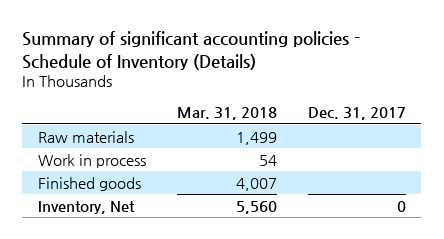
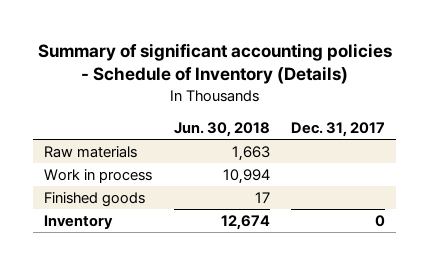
[176,106,277,120] Mar. 31, 2018 -> none
none -> [173,121,270,137] Jun. 30, 2018
[37,200,135,214] Inventory, Net -> [44,215,114,230] Inventory

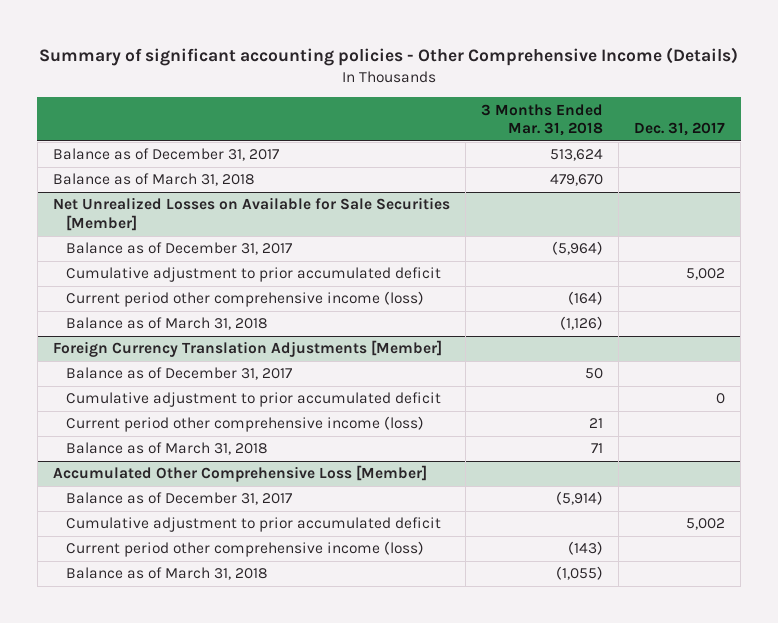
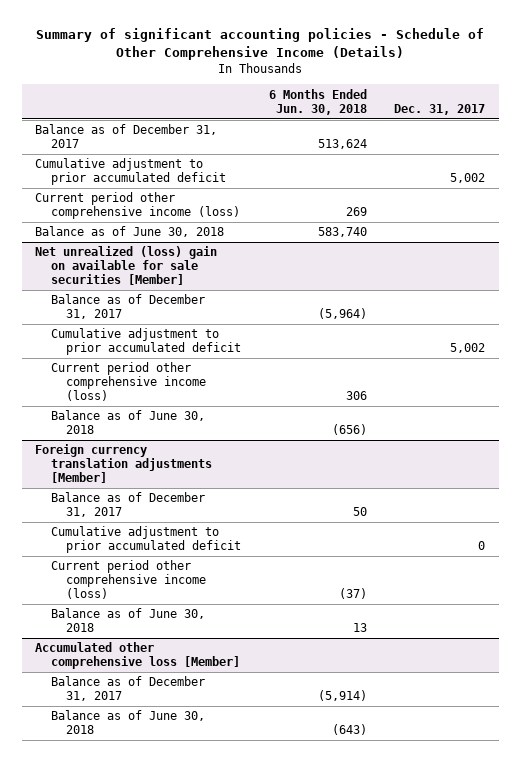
[38,47,738,67] Summary of significant accounting policies - Other Comprehensive Income (Details) -> [36,28,485,61] Summary of significant accounting policies - Schedule of Other Comprehensive Income (Details)
[480,103,603,137] 3 Months Ended Mar. 31, 2018 -> none
none -> [268,88,367,115] 6 Months Ended Jun. 30, 2018
none -> [35,158,226,186] Cumulative adjustment to prior accumulated deficit
none -> [35,192,240,220] Current period other comprehensive income (loss)
[52,173,255,187] Balance as of March 31, 2018 -> [35,226,225,238] Balance as of June 30, 2018
[52,197,450,231] Net Unrealized Losses on Available for Sale Securities [Member] -> [35,246,218,286] Net unrealized (loss) gain on available for sale securities [Member]
[66,317,269,331] Balance as of March 31, 2018 -> [50,410,205,435] Balance as of June 30, 2018
[52,340,442,358] Foreign Currency Translation Adjustments [Member] -> [35,444,212,484] Foreign currency translation adjustments [Member]
[66,442,269,456] Balance as of March 31, 2018 -> [50,608,205,633] Balance as of June 30, 2018
[52,465,427,483] Accumulated Other Comprehensive Loss [Member] -> [35,642,240,670] Accumulated other comprehensive loss [Member]
[66,517,442,533] Cumulative adjustment to prior accumulated deficit -> none
[66,541,425,558] Current period other comprehensive income (loss) -> none
[66,567,269,581] Balance as of March 31, 2018 -> [50,710,205,735] Balance as of June 30, 2018

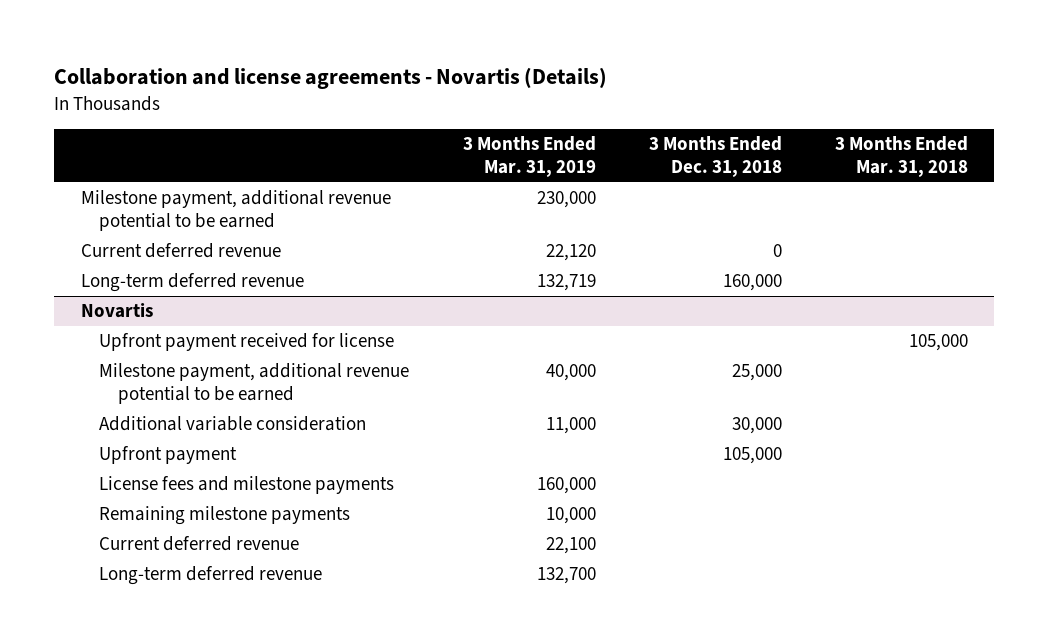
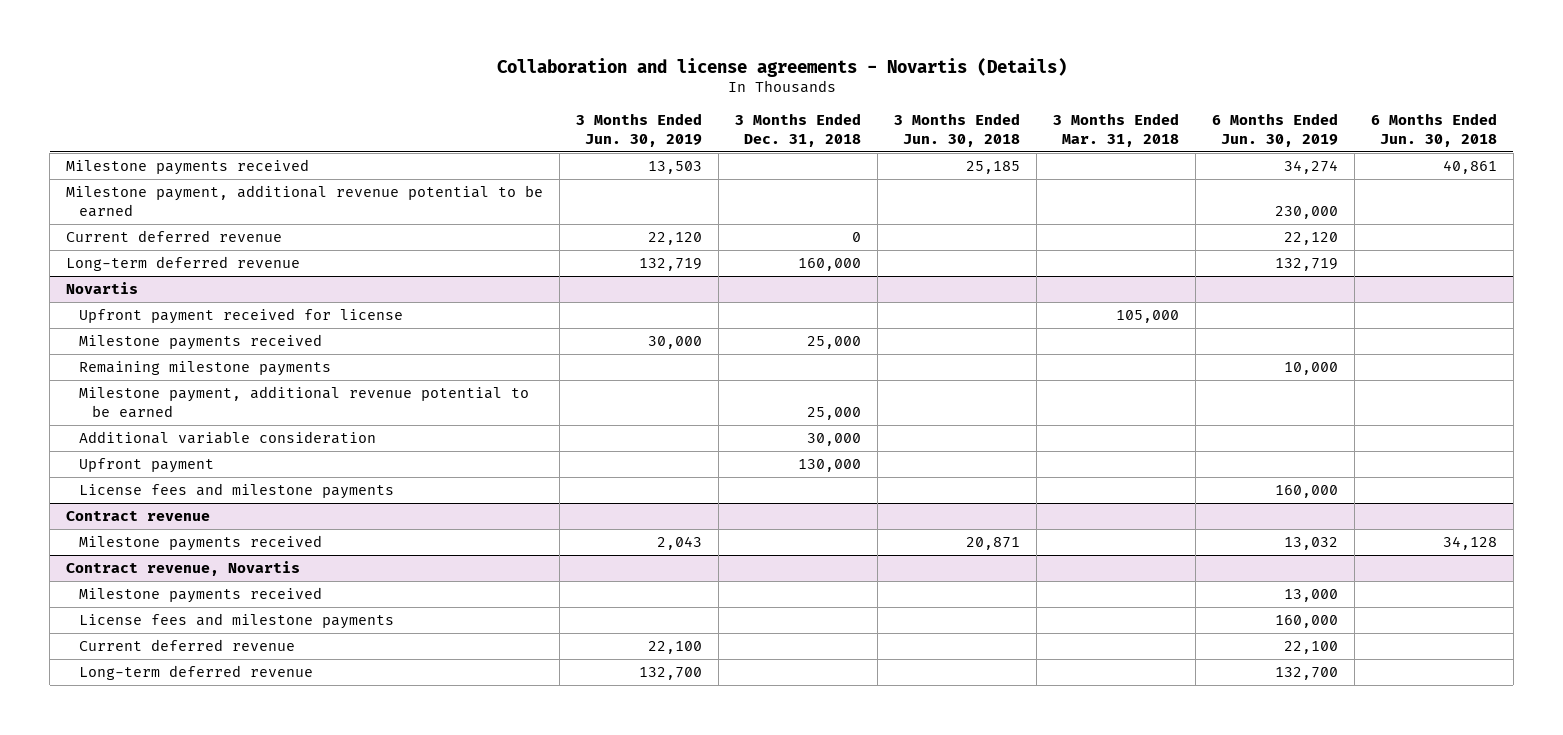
[462,136,596,177] 3 Months Ended Mar. 31, 2019 -> none
none -> [576,113,703,147] 3 Months Ended Jun. 30, 2019
none -> [894,113,1021,147] 3 Months Ended Jun. 30, 2018
none -> [1211,113,1338,147] 6 Months Ended Jun. 30, 2019
none -> [1370,113,1497,147] 6 Months Ended Jun. 30, 2018
none -> [66,159,310,176] Milestone payments received
none -> [79,334,323,351] Milestone payments received
[99,506,351,526] Remaining milestone payments -> [79,361,332,377] Remaining milestone payments
[722,447,782,465] 105,000 -> [798,459,862,473] 130,000
[99,536,300,552] Current deferred revenue -> none
[99,566,323,586] Long-term deferred revenue -> none
none -> [66,511,211,522] Contract revenue
none -> [79,535,323,552] Milestone payments received
none -> [66,561,301,577] Contract revenue, Novartis
none -> [79,587,323,604] Milestone payments received
none -> [79,613,395,630] License fees and milestone payments
none -> [79,639,296,652] Current deferred revenue
none -> [79,665,314,681] Long-term deferred revenue

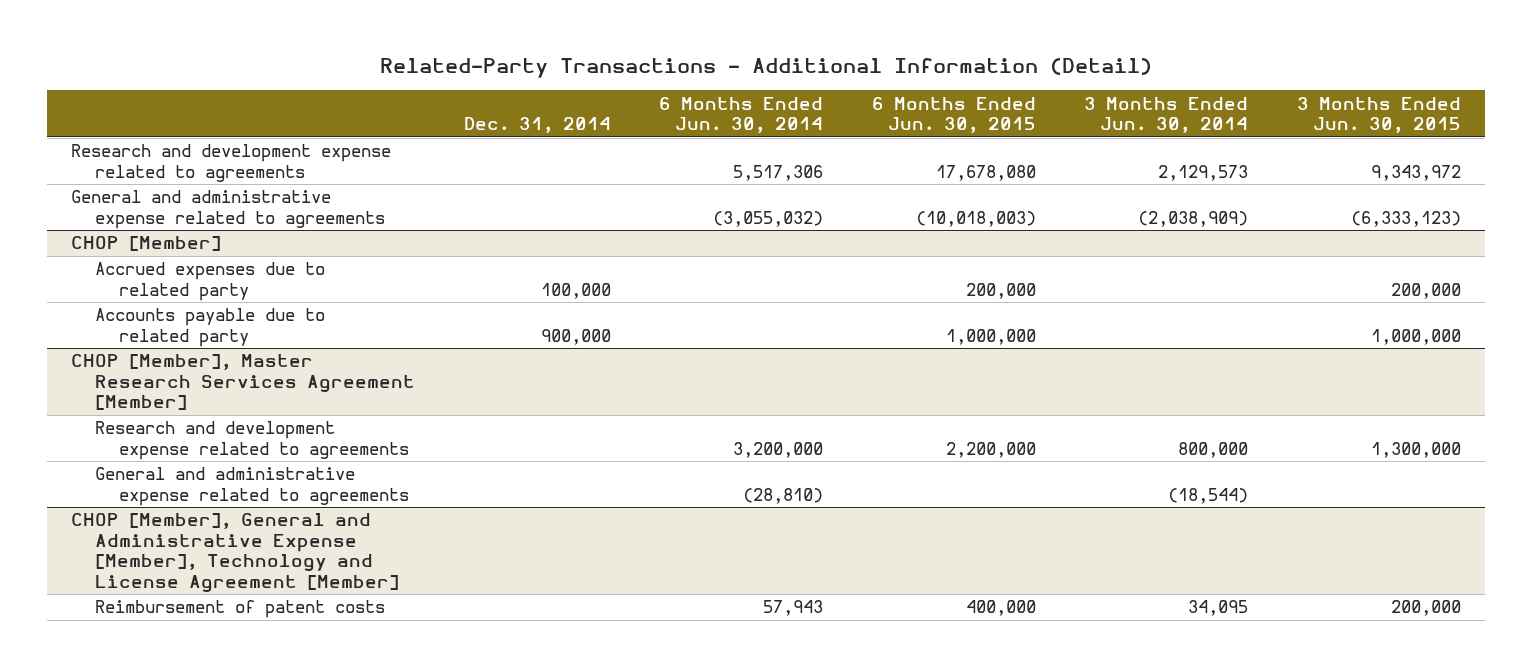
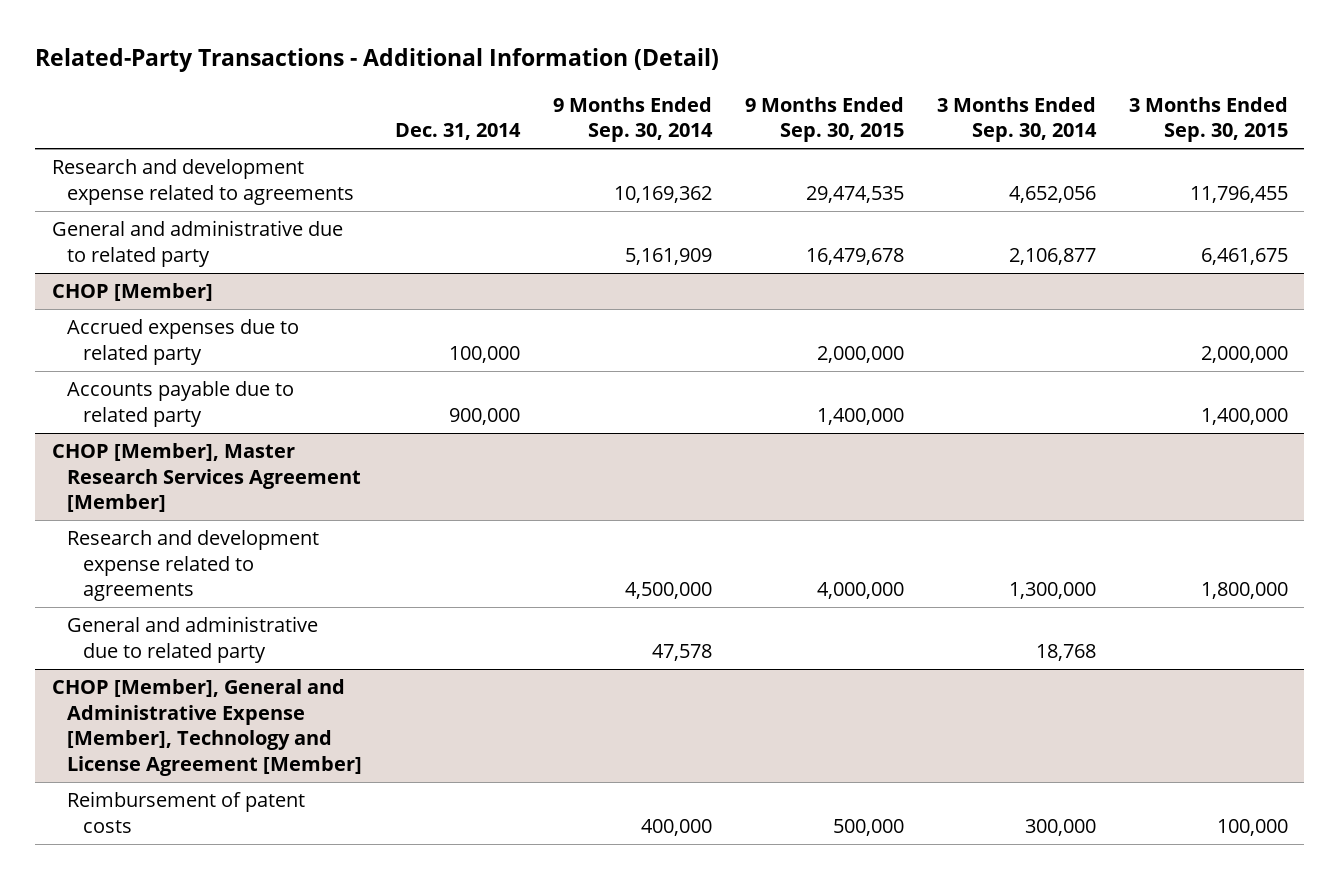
[659,96,824,134] 6 Months Ended Jun. 30, 2014 -> none
[871,96,1036,134] 6 Months Ended Jun. 30, 2015 -> none
[1084,96,1249,134] 3 Months Ended Jun. 30, 2014 -> none
[1297,96,1462,134] 3 Months Ended Jun. 30, 2015 -> none
none -> [552,96,713,143] 9 Months Ended Sep. 30, 2014
none -> [744,96,904,143] 9 Months Ended Sep. 30, 2015
none -> [936,96,1097,143] 3 Months Ended Sep. 30, 2014
none -> [1128,96,1288,143] 3 Months Ended Sep. 30, 2015
[70,190,386,229] General and administrative expense related to agreements -> [51,220,343,267] General and administrative due to related party
[95,467,410,506] General and administrative expense related to agreements -> [67,616,319,663] General and administrative due to related party

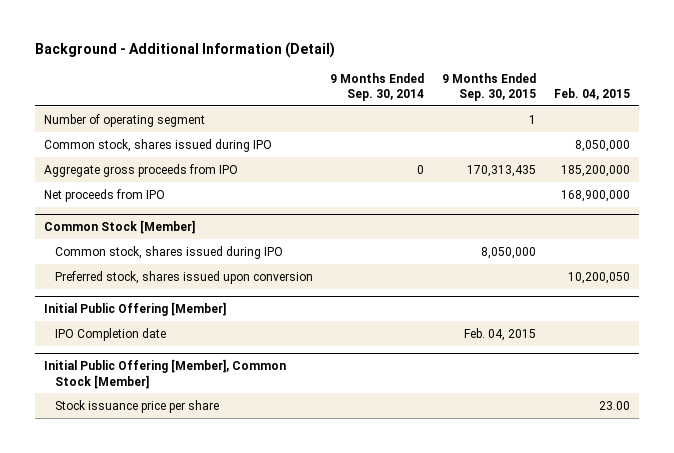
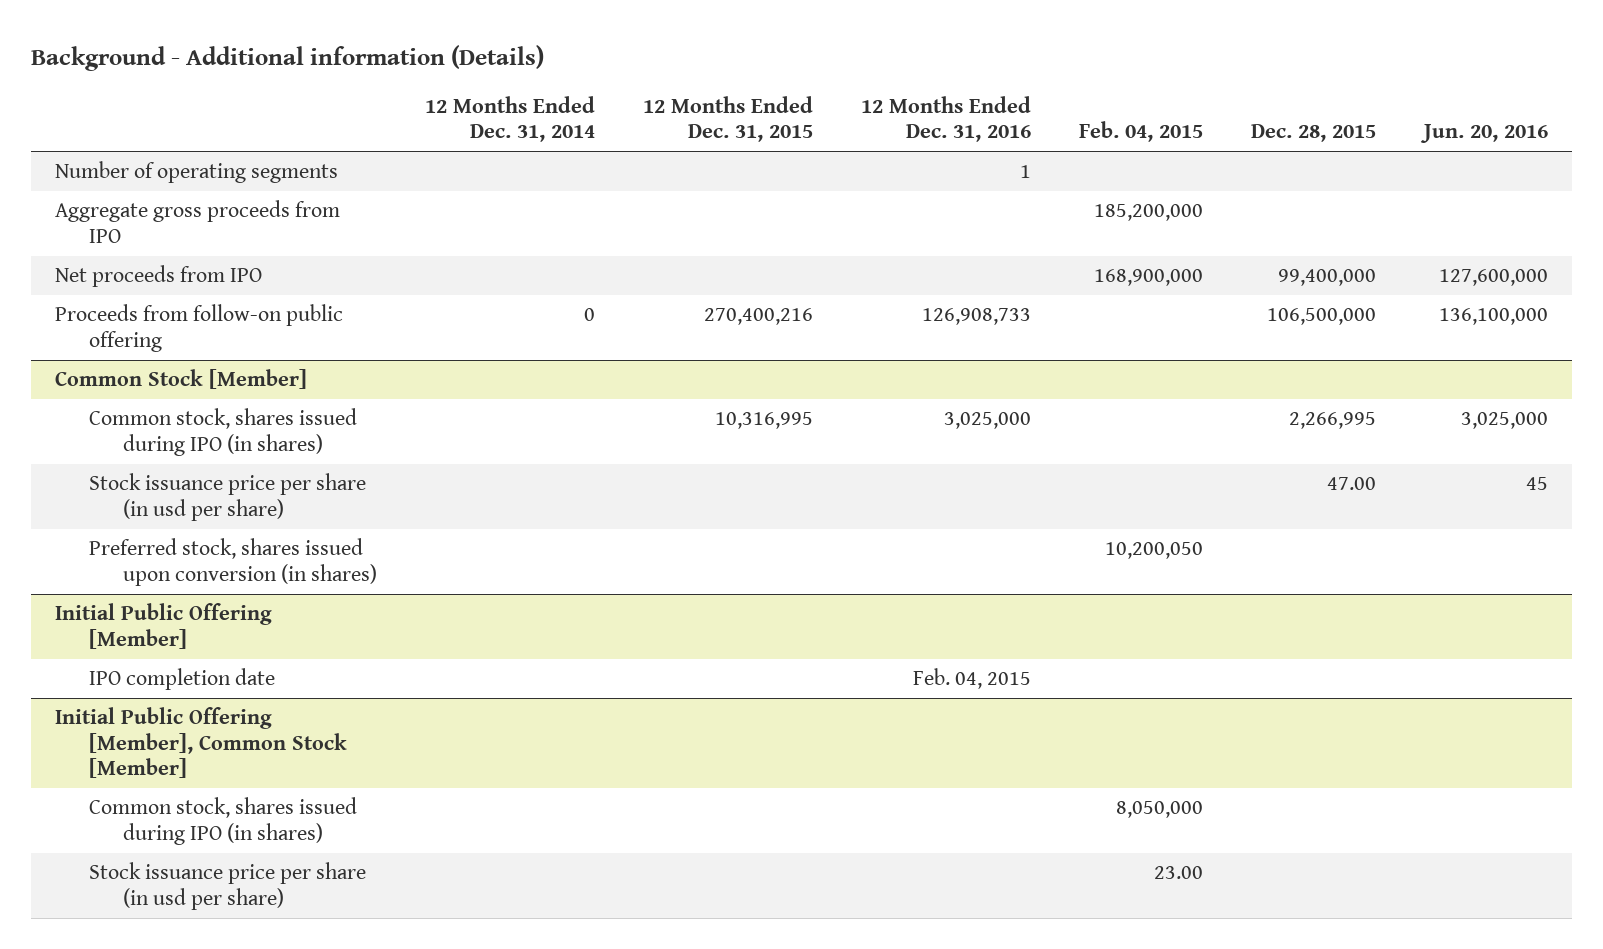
[35,42,336,59] Background - Additional Information (Detail) -> [31,44,545,71] Background - Additional information (Details)
[330,72,425,102] 9 Months Ended Sep. 30, 2014 -> none
[442,72,537,102] 9 Months Ended Sep. 30, 2015 -> none
none -> [425,96,596,143] 12 Months Ended Dec. 31, 2014
none -> [643,96,814,143] 12 Months Ended Dec. 31, 2015
none -> [861,96,1032,143] 12 Months Ended Dec. 31, 2016
none -> [1251,124,1377,143] Dec. 28, 2015
none -> [1420,124,1549,144] Jun. 20, 2016
[44,138,273,152] Common stock, shares issued during IPO -> none
[44,113,206,127] Number of operating segment -> [55,161,339,184] Number of operating segments
none -> [55,304,344,352] Proceeds from follow-on public offering
[54,245,283,259] Common stock, shares issued during IPO -> [89,408,358,456] Common stock, shares issued during IPO (in shares)
none -> [89,473,367,521] Stock issuance price per share (in usd per share)
[54,270,313,284] Preferred stock, shares issued upon conversion -> [89,538,377,586] Preferred stock, shares issued upon conversion (in shares)
[54,327,166,341] IPO Completion date -> [89,668,276,691] IPO completion date
none -> [89,797,358,845] Common stock, shares issued during IPO (in shares)
[54,399,219,413] Stock issuance price per share -> [89,862,367,910] Stock issuance price per share (in usd per share)

